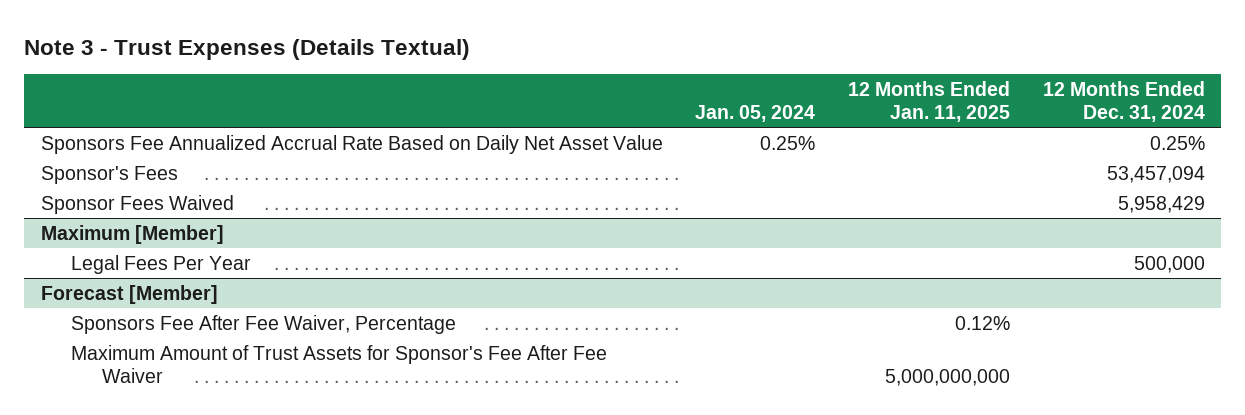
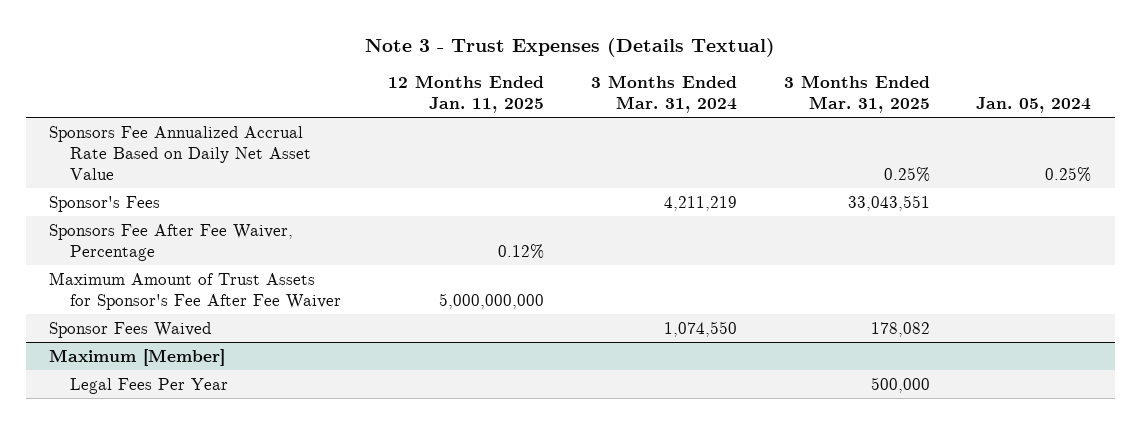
[1042,80,1205,122] 12 Months Ended Dec. 31, 2024 -> none
none -> [590,74,737,113] 3 Months Ended Mar. 31, 2024
none -> [783,74,930,113] 3 Months Ended Mar. 31, 2025
none -> [49,223,294,261] Sponsors Fee After Fee Waiver, Percentage
none -> [49,271,342,310] Maximum Amount of Trust Assets for Sponsor's Fee After Fee Waiver
[40,284,218,304] Forecast [Member] -> none
[71,314,457,334] Sponsors Fee After Fee Waiver, Percentage -> none
[71,344,608,383] Maximum Amount of Trust Assets for Sponsor's Fee After Fee Waiver -> none

